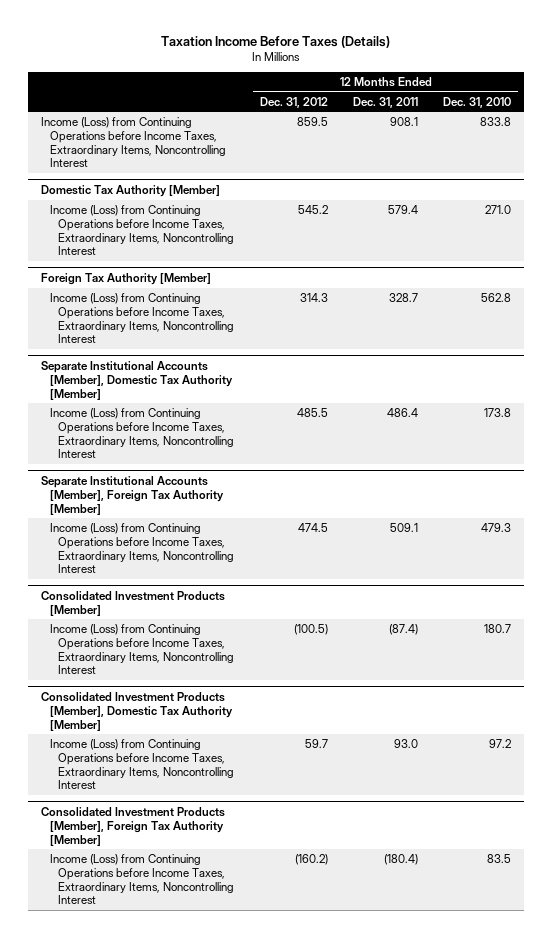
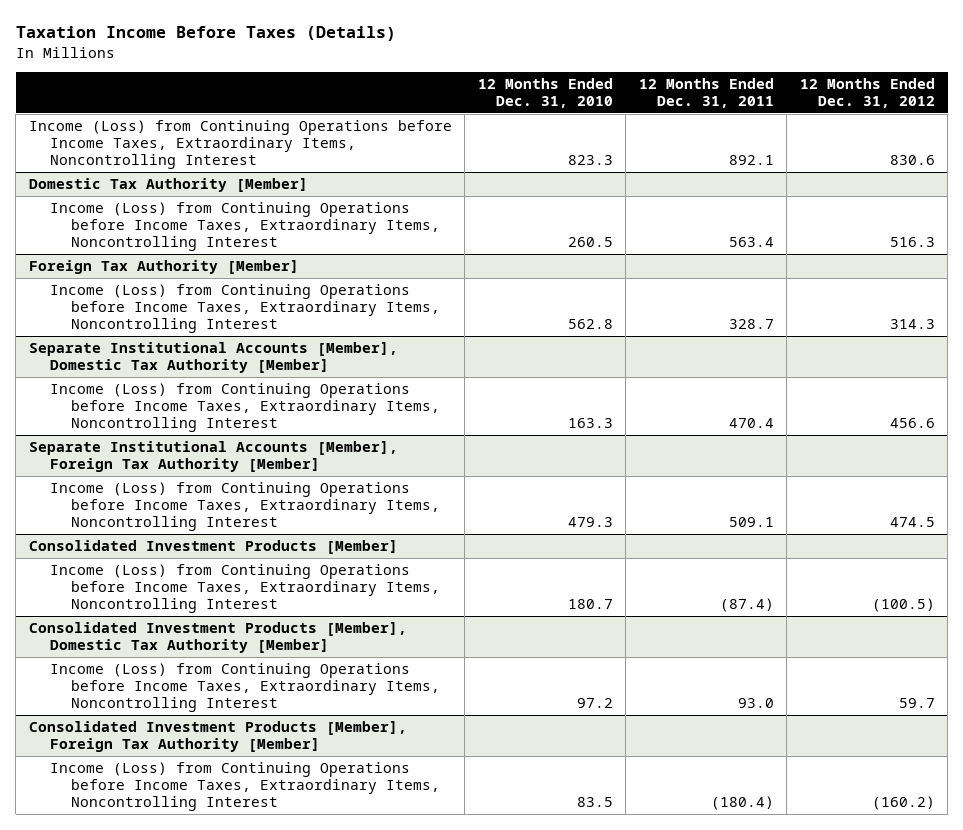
[296,116,328,126] 859.5 -> [889,154,935,165] 830.6
[390,116,419,126] 908.1 -> [728,154,774,165] 892.1
[480,116,512,126] 833.8 -> [567,154,613,165] 823.3
[297,204,328,214] 545.2 -> [889,236,935,247] 516.3
[388,204,419,214] 579.4 -> [728,236,774,247] 563.4
[485,204,512,214] 271.0 -> [567,236,613,247] 260.5
[296,407,328,417] 485.5 -> [889,417,935,428] 456.6
[387,407,419,417] 486.4 -> [728,417,774,428] 470.4
[484,407,512,417] 173.8 -> [567,417,613,428] 163.3

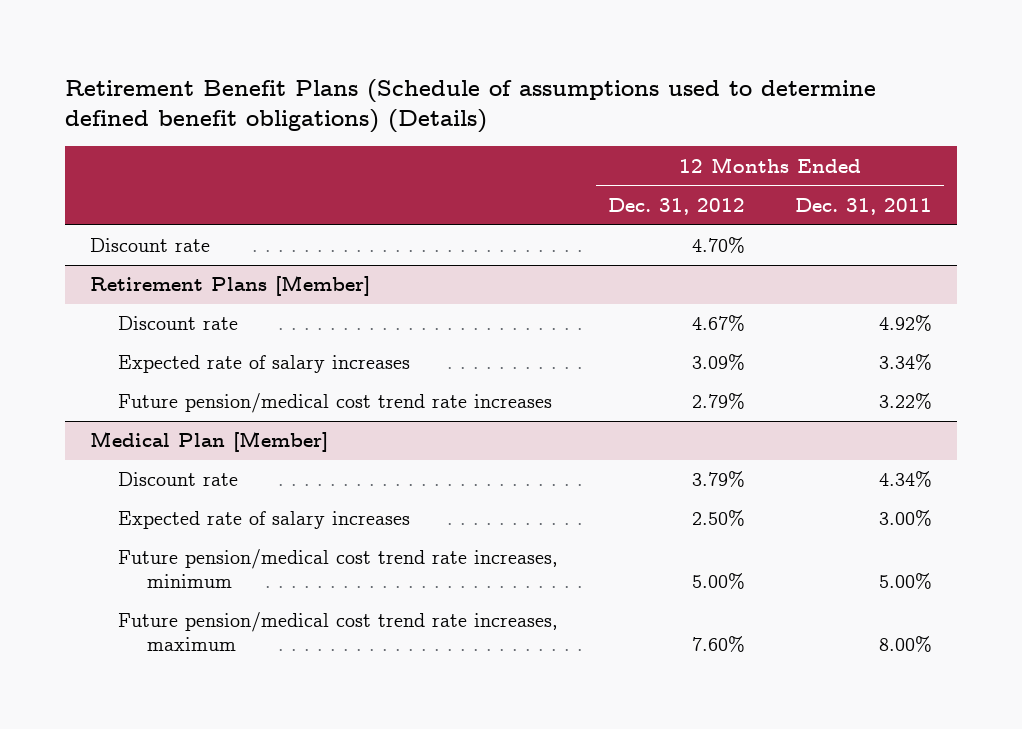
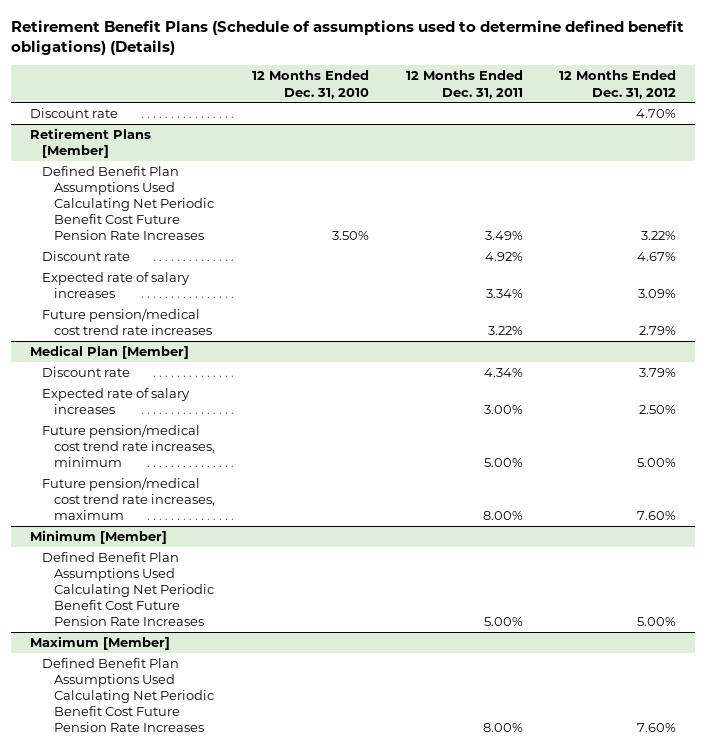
none -> [252,70,370,99] 12 Months Ended Dec. 31, 2010
none -> [42,165,215,241] Defined Benefit Plan Assumptions Used Calculating Net Periodic Benefit Cost Future Pension Rate Increases
none -> [29,529,167,544] Minimum [Member]
none -> [42,551,215,627] Defined Benefit Plan Assumptions Used Calculating Net Periodic Benefit Cost Future Pension Rate Increases
none -> [29,635,170,650] Maximum [Member]
none -> [42,657,215,733] Defined Benefit Plan Assumptions Used Calculating Net Periodic Benefit Cost Future Pension Rate Increases

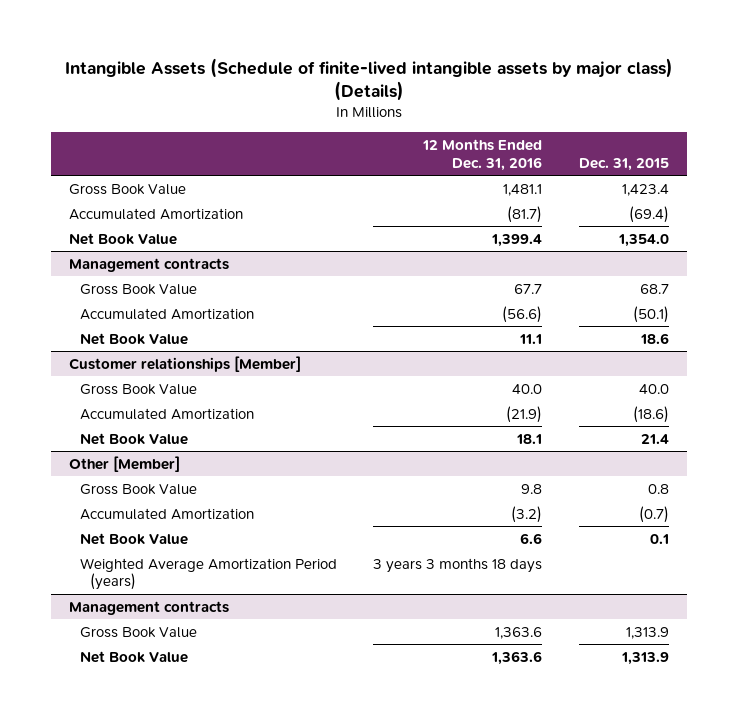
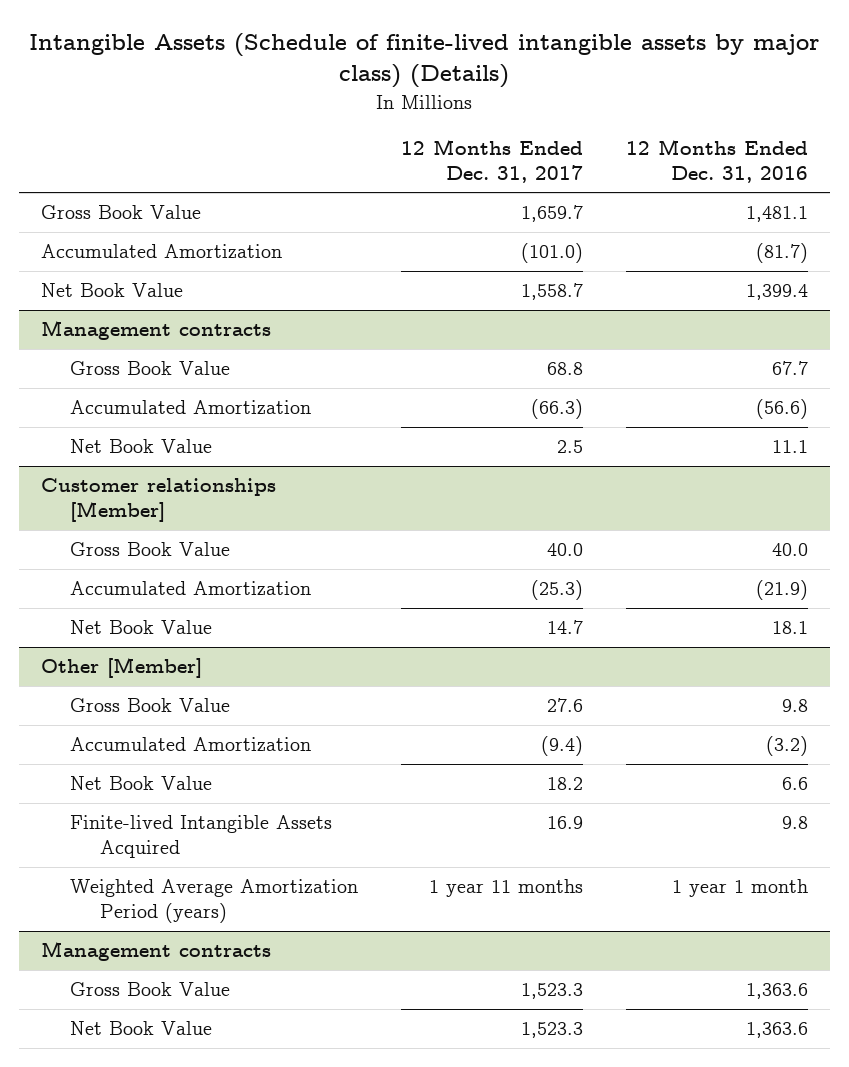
[578,157,669,171] Dec. 31, 2015 -> none
none -> [401,138,584,184] 12 Months Ended Dec. 31, 2017
none -> [70,815,333,859] Finite-lived Intangible Assets Acquired
[373,557,543,573] 3 years 3 months 18 days -> [672,879,809,898] 1 year 1 month

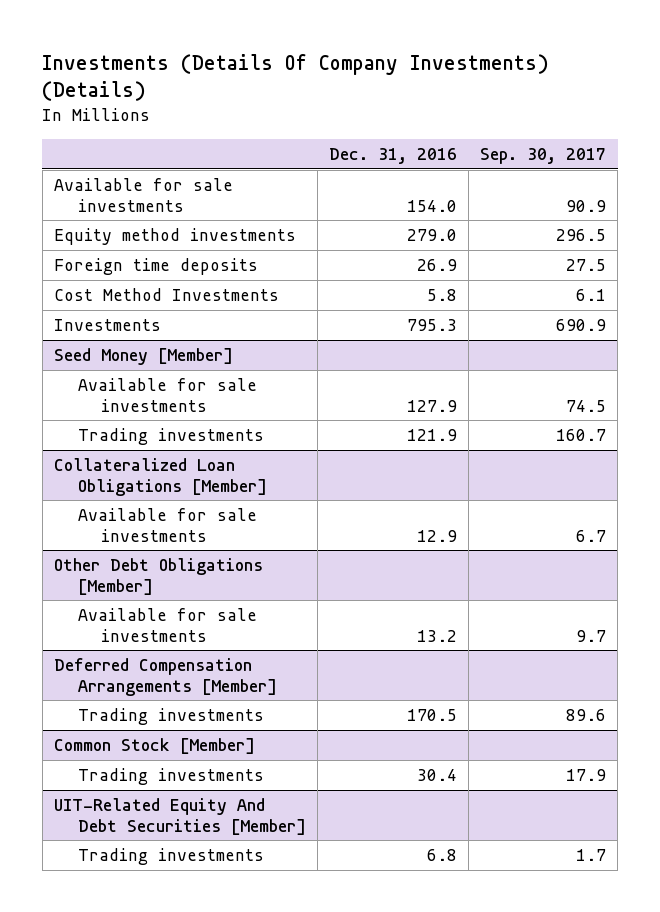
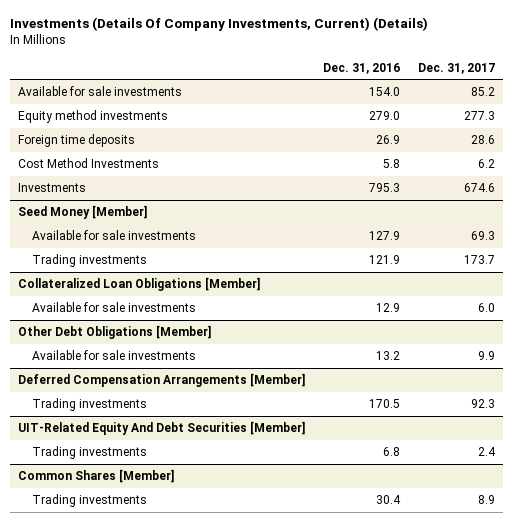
[42,53,550,102] Investments (Details Of Company Investments) (Details) -> [9,16,428,31] Investments (Details Of Company Investments, Current) (Details)
[480,148,607,165] Sep. 30, 2017 -> none
none -> [417,62,495,74] Dec. 31, 2017
[53,737,255,754] Common Stock [Member] -> none
[77,767,264,785] Trading investments -> none
none -> [18,469,175,484] Common Shares [Member]
none -> [32,494,148,508] Trading investments

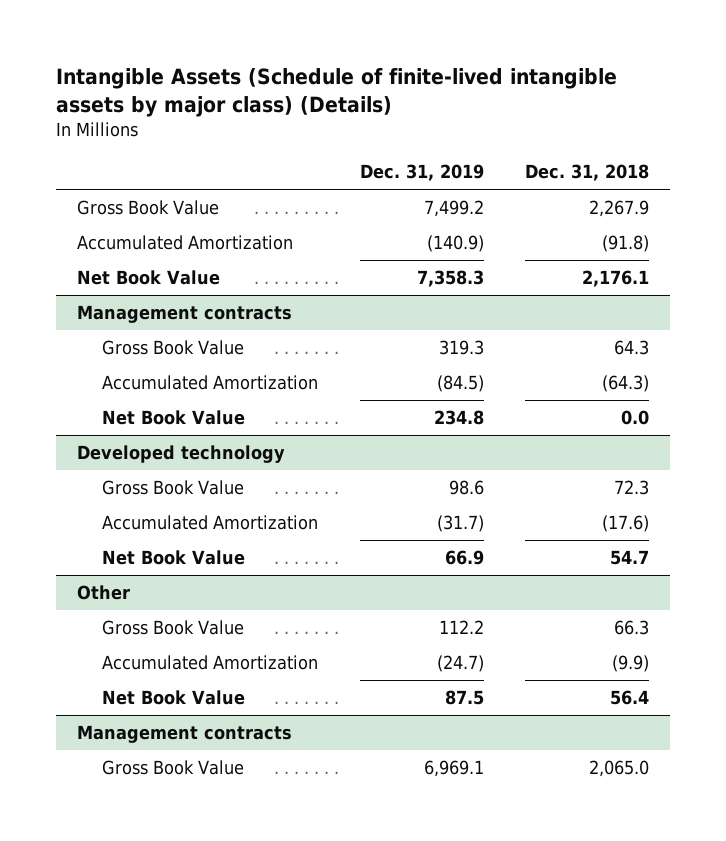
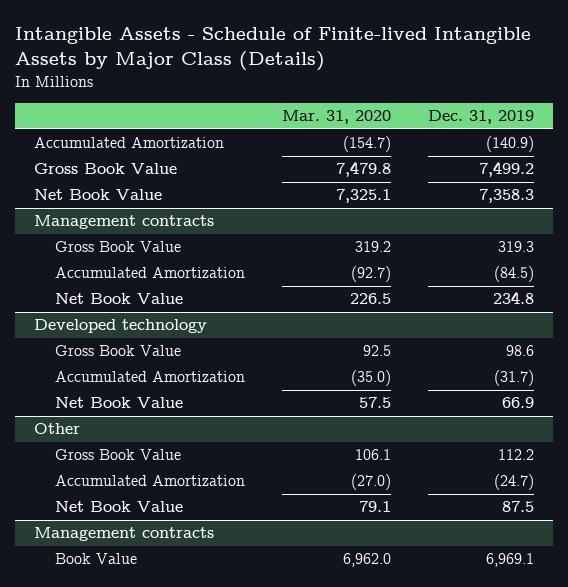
[55,67,617,117] Intangible Assets (Schedule of finite-lived intangible assets by major class) (Details) -> [15,27,532,72] Intangible Assets - Schedule of Finite-lived Intangible Assets by Major Class (Details)
[525,164,650,182] Dec. 31, 2018 -> none
none -> [281,110,391,125] Mar. 31, 2020
[76,200,219,216] Gross Book Value -> [34,163,178,175] Gross Book Value
[102,760,245,776] Gross Book Value -> [54,553,137,565] Book Value

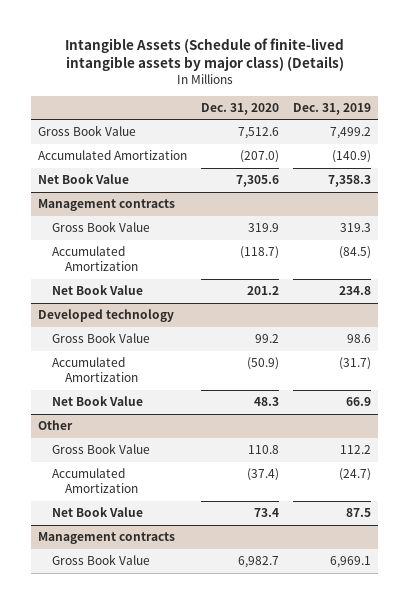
[15,27,532,72] Intangible Assets - Schedule of Finite-lived Intangible Assets by Major Class (Details) -> [64,37,344,71] Intangible Assets (Schedule of finite-lived intangible assets by major class) (Details)
[281,110,391,125] Mar. 31, 2020 -> none
none -> [201,102,280,115] Dec. 31, 2020
[34,137,225,149] Accumulated Amortization -> [38,150,188,161] Accumulated Amortization
[54,553,137,565] Book Value -> [51,554,150,566] Gross Book Value

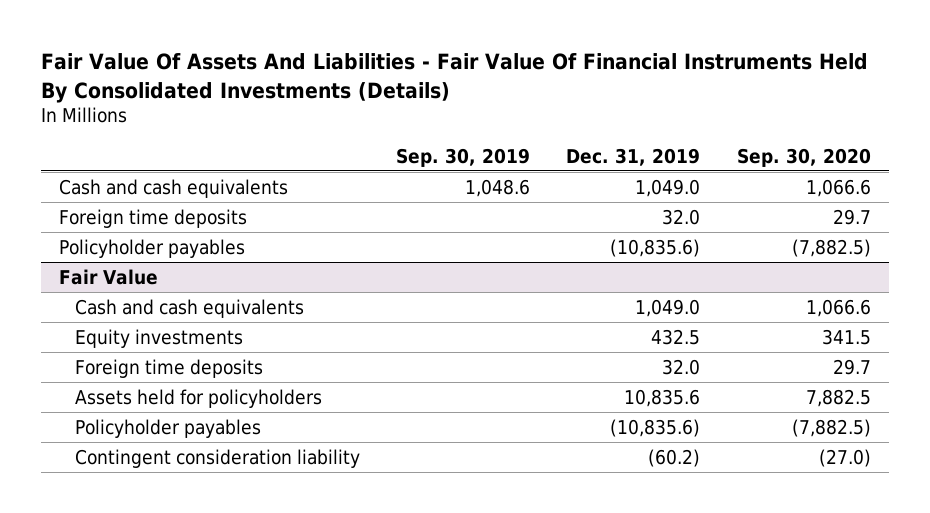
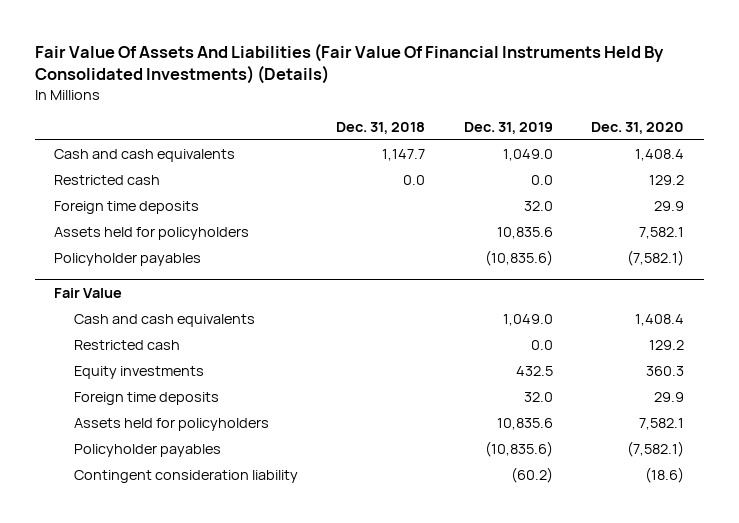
[40,53,868,103] Fair Value Of Assets And Liabilities - Fair Value Of Financial Instruments Held By Consolidated Investments (Details) -> [35,42,665,85] Fair Value Of Assets And Liabilities (Fair Value Of Financial Instruments Held By Consolidated Investments) (Details)
[396,147,531,167] Sep. 30, 2019 -> none
[736,147,871,167] Sep. 30, 2020 -> none
none -> [336,122,426,135] Dec. 31, 2018
none -> [591,122,685,135] Dec. 31, 2020
none -> [54,175,161,186] Restricted cash
none -> [54,227,250,241] Assets held for policyholders
none -> [73,340,180,351] Restricted cash

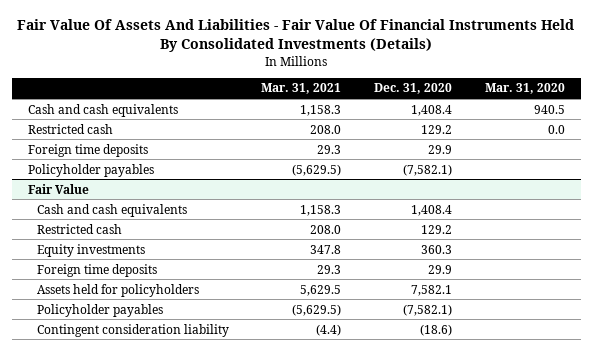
[35,42,665,85] Fair Value Of Assets And Liabilities (Fair Value Of Financial Instruments Held By Consolidated Investments) (Details) -> [17,19,575,53] Fair Value Of Assets And Liabilities - Fair Value Of Financial Instruments Held By Consolidated Investments (Details)
[336,122,426,135] Dec. 31, 2018 -> none
[463,122,553,135] Dec. 31, 2019 -> none
none -> [261,83,342,95] Mar. 31, 2021
none -> [484,83,565,95] Mar. 31, 2020
[54,227,250,241] Assets held for policyholders -> none

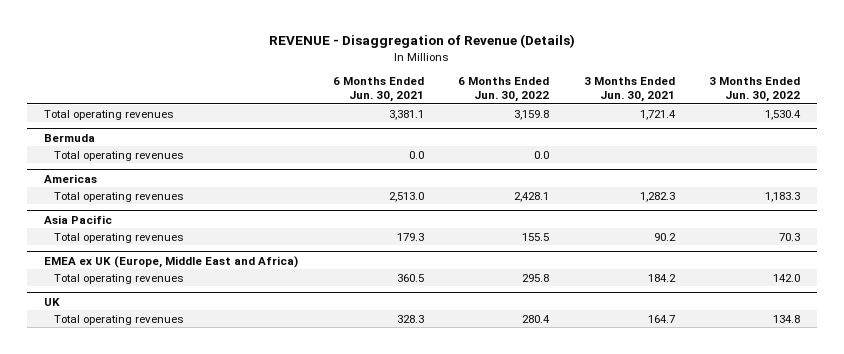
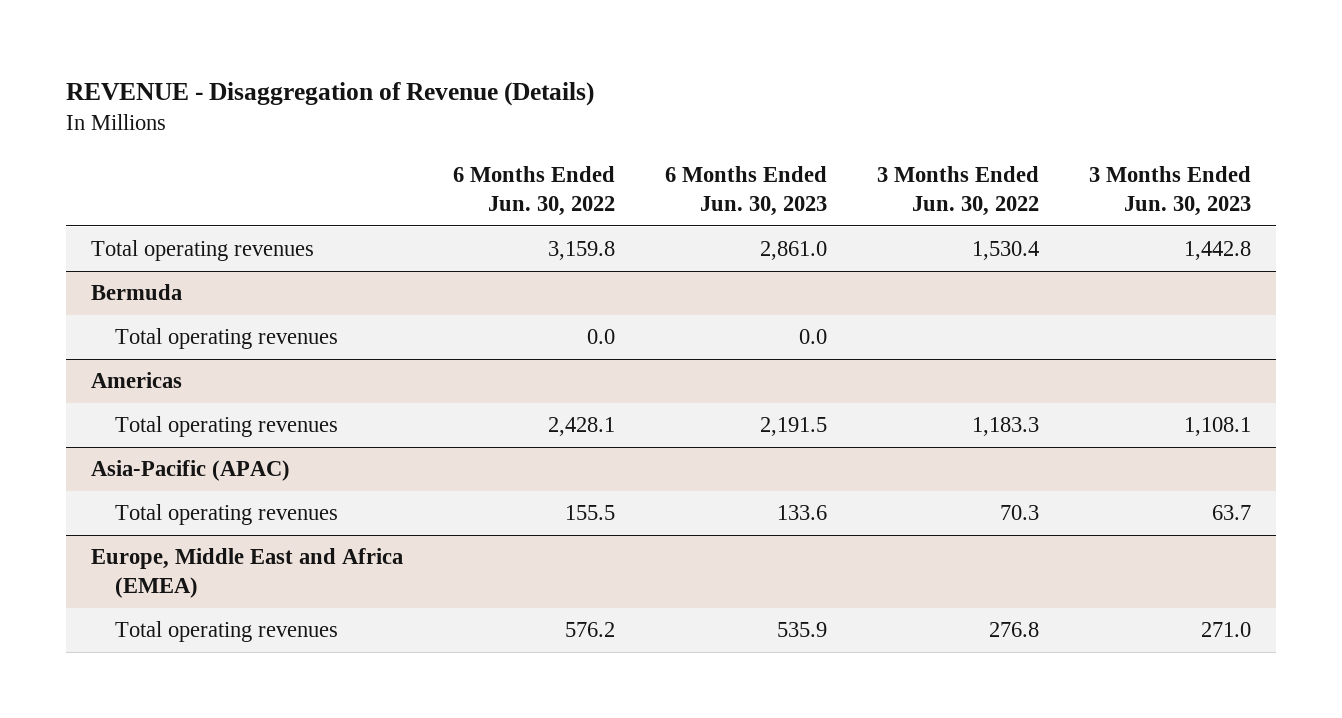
[332,77,424,103] 6 Months Ended Jun. 30, 2021 -> none
[583,77,675,103] 3 Months Ended Jun. 30, 2021 -> none
none -> [664,165,827,216] 6 Months Ended Jun. 30, 2023
none -> [1089,165,1252,216] 3 Months Ended Jun. 30, 2023
[44,214,113,224] Asia Pacific -> [90,460,290,482] Asia-Pacific (APAC)
[44,297,61,306] UK -> none
[54,314,185,325] Total operating revenues -> none
[44,255,299,268] EMEA ex UK (Europe, Middle East and Africa) -> [90,548,403,599] Europe, Middle East and Africa (EMEA)
[522,273,550,282] 295.8 -> [564,622,615,638] 576.2
[772,273,800,282] 142.0 -> [989,622,1040,638] 276.8

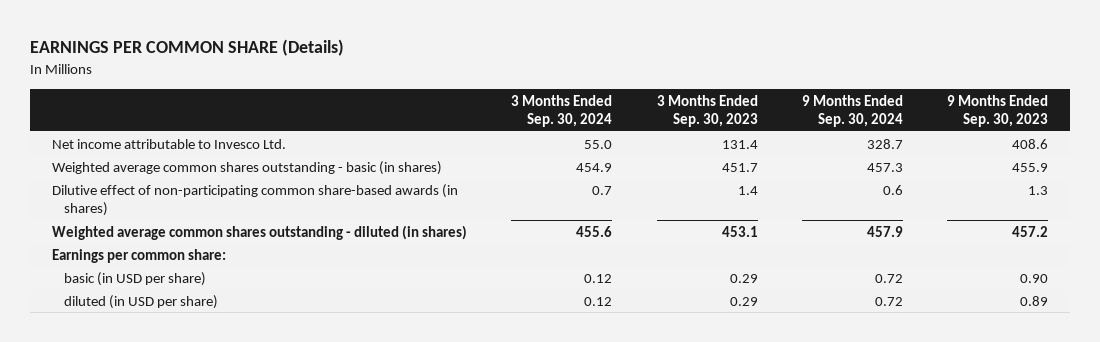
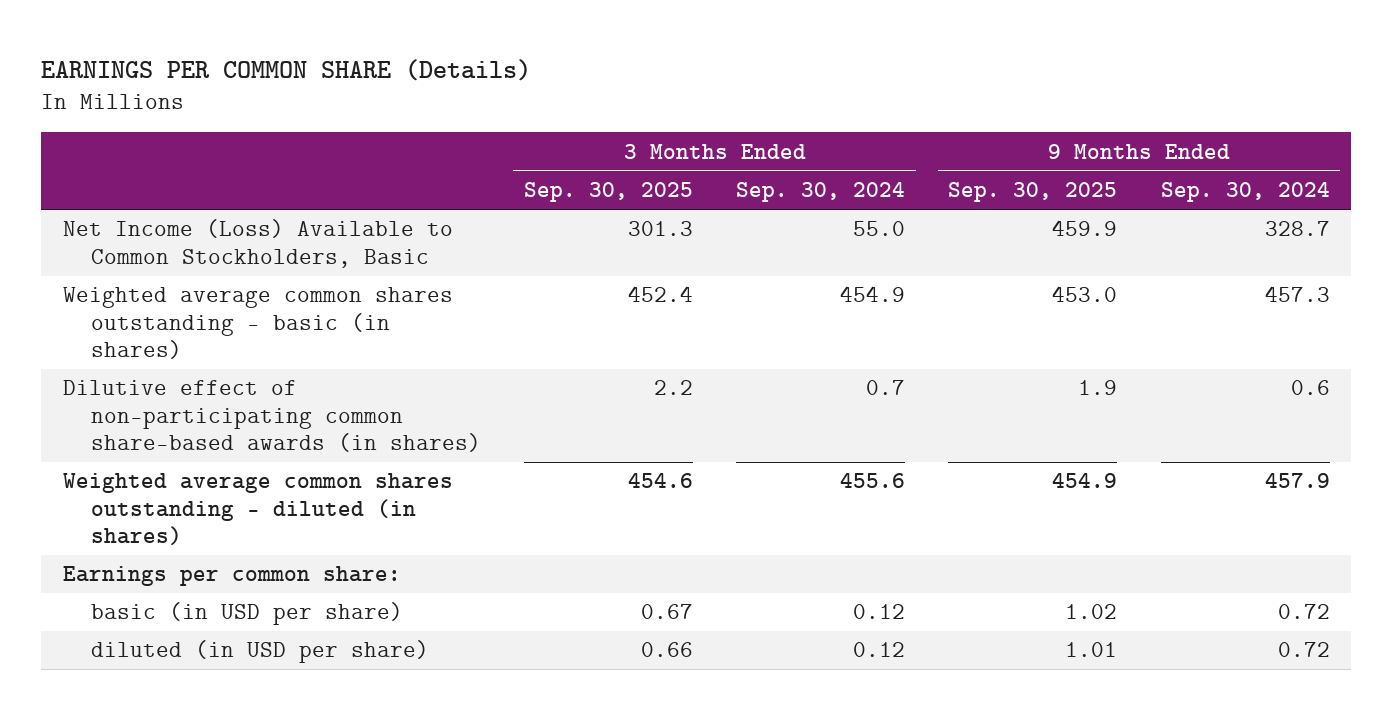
[656,94,758,128] 3 Months Ended Sep. 30, 2023 -> none
[947,94,1049,128] 9 Months Ended Sep. 30, 2023 -> none
none -> [523,182,693,203] Sep. 30, 2025
none -> [948,182,1118,203] Sep. 30, 2025
[51,138,286,149] Net income attributable to Invesco Ltd. -> [62,219,453,268] Net Income (Loss) Available to Common Stockholders, Basic

